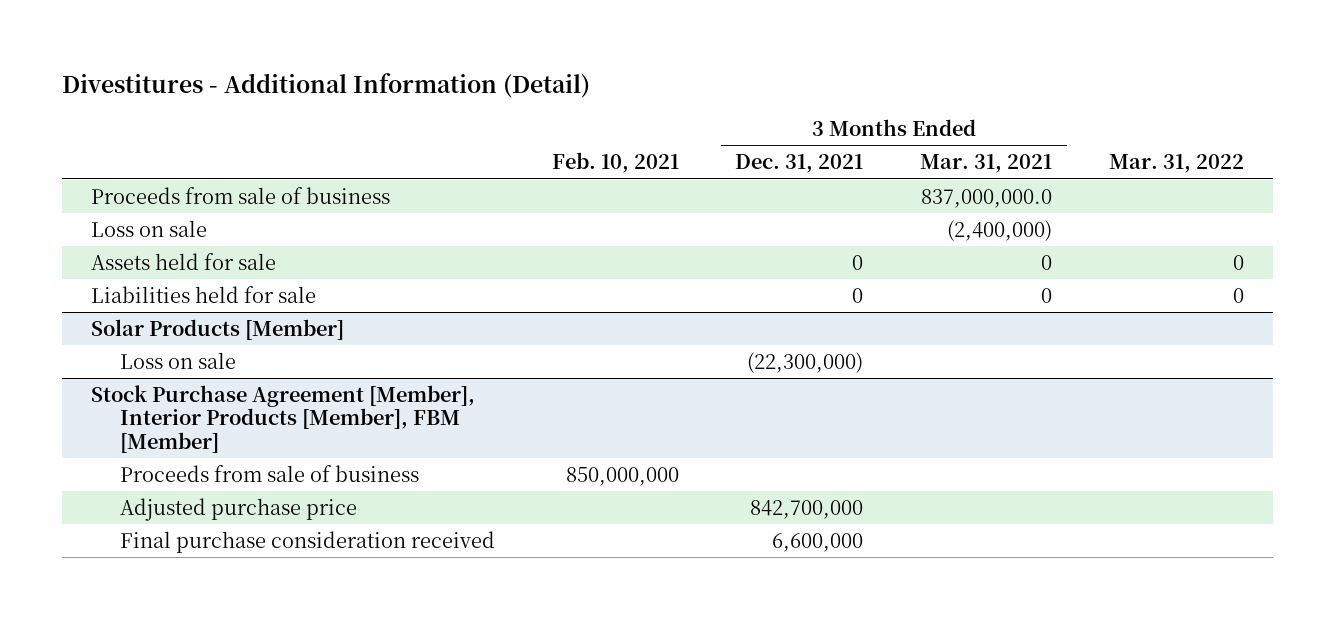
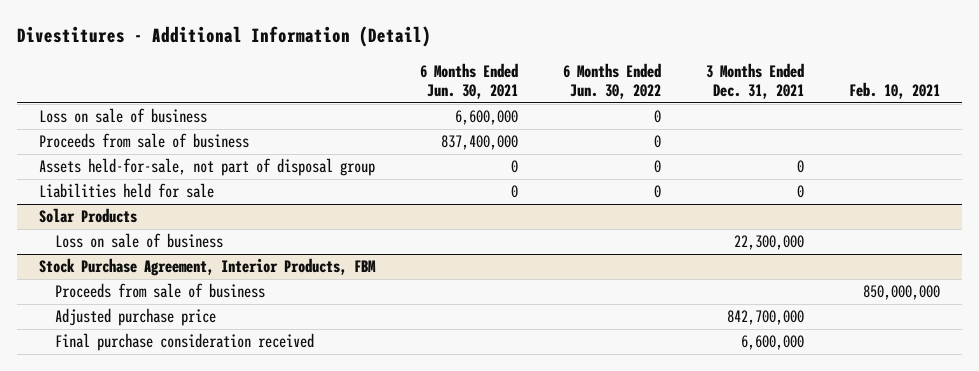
[920,154,1053,174] Mar. 31, 2021 -> none
[1109,154,1245,174] Mar. 31, 2022 -> none
none -> [420,62,519,100] 6 Months Ended Jun. 30, 2021
none -> [562,62,661,100] 6 Months Ended Jun. 30, 2022
none -> [39,108,208,124] Loss on sale of business
[90,219,207,237] Loss on sale -> none
[90,252,276,270] Assets held for sale -> none
none -> [39,158,376,177] Assets held-for-sale, not part of disposal group
[90,318,344,340] Solar Products [Member] -> [39,208,138,224] Solar Products
[119,351,236,369] Loss on sale -> [55,233,224,249] Loss on sale of business
[747,351,864,373] (22,300,000) -> [733,235,804,251] 22,300,000
[90,384,475,454] Stock Purchase Agreement [Member], Interior Products [Member], FBM [Member] -> [39,258,377,277] Stock Purchase Agreement, Interior Products, FBM

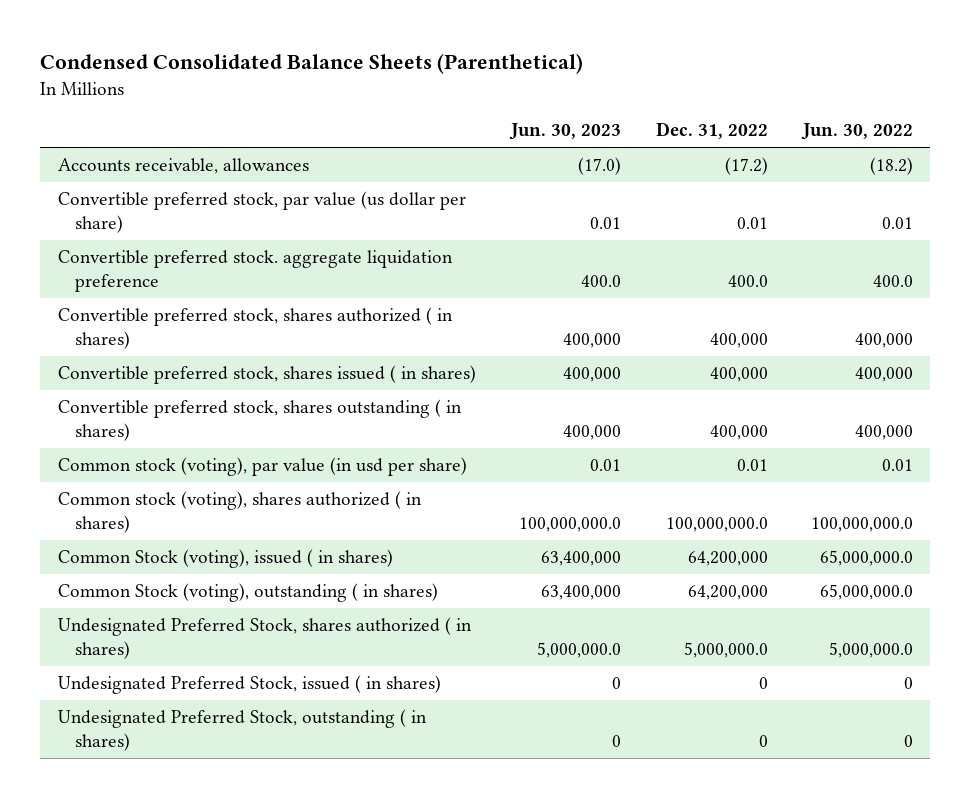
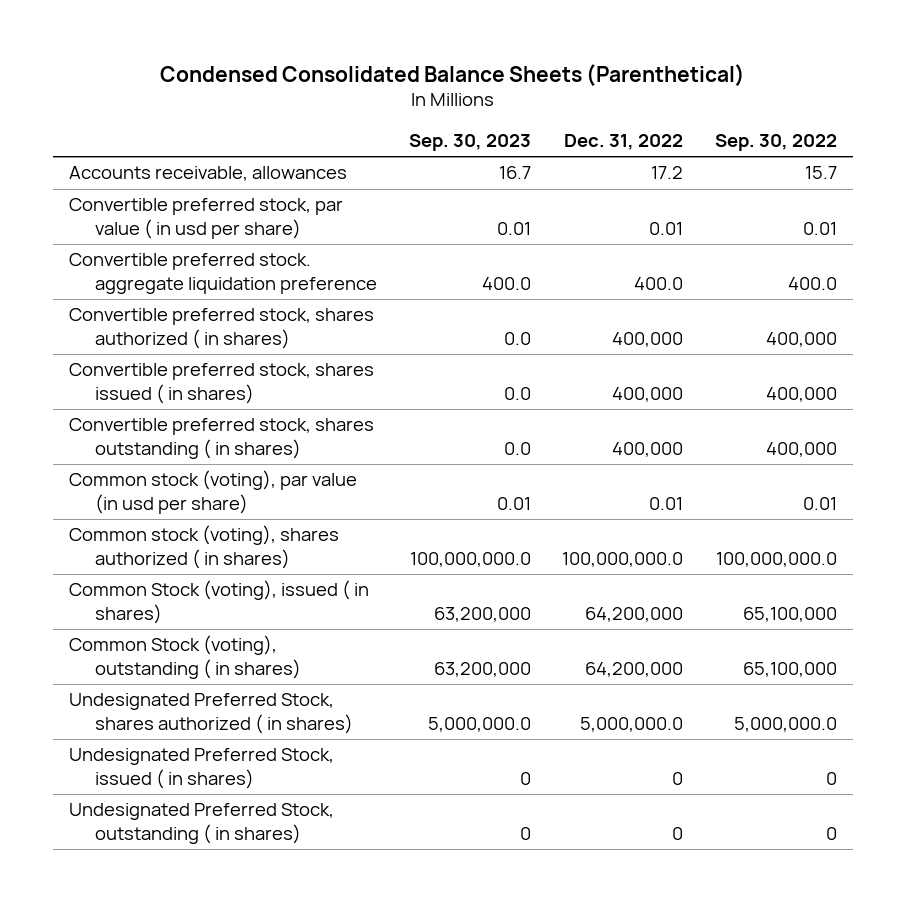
[508,123,621,141] Jun. 30, 2023 -> none
[800,123,913,141] Jun. 30, 2022 -> none
none -> [408,134,531,152] Sep. 30, 2023
none -> [714,134,837,152] Sep. 30, 2022
[724,156,768,175] (17.2) -> [651,166,684,180] 17.2
[57,190,466,234] Convertible preferred stock, par value (us dollar per share) -> [69,198,344,239] Convertible preferred stock, par value ( in usd per share)

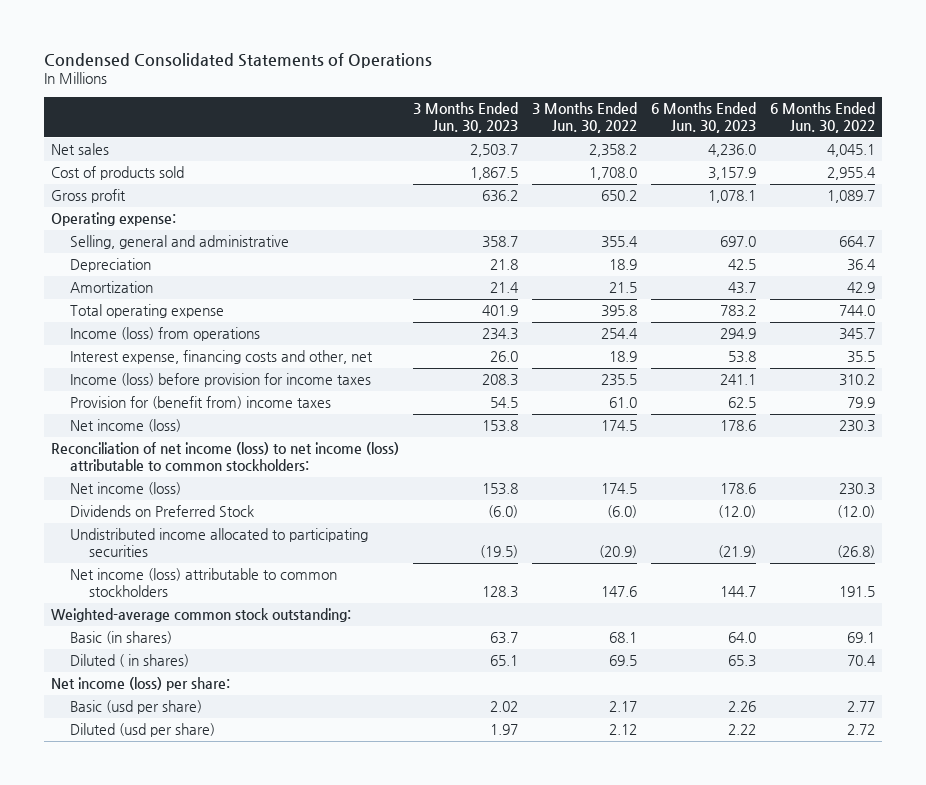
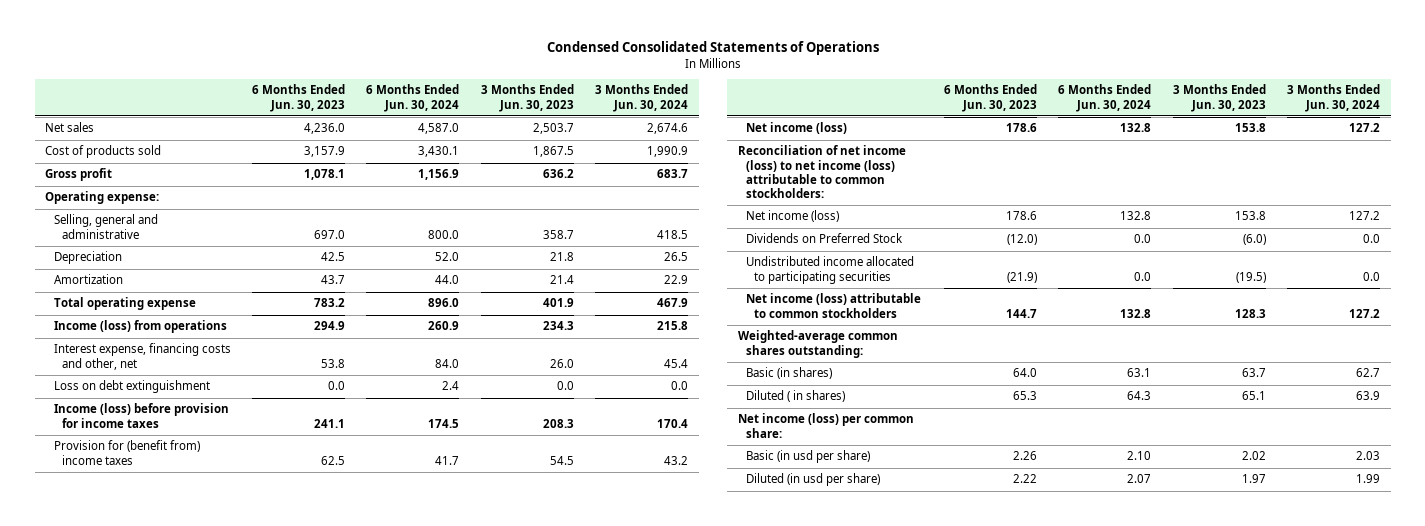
[532,101,638,133] 3 Months Ended Jun. 30, 2022 -> none
[769,101,875,133] 6 Months Ended Jun. 30, 2022 -> none
none -> [366,84,460,112] 6 Months Ended Jun. 30, 2024
none -> [594,84,688,112] 3 Months Ended Jun. 30, 2024
none -> [53,380,210,394] Loss on debt extinguishment
[51,608,352,623] Weighted-average common stock outstanding: -> [737,330,898,358] Weighted-average common shares outstanding:
[51,677,231,692] Net income (loss) per share: -> [737,413,914,438] Net income (loss) per common share:
[70,700,203,715] Basic (usd per share) -> [745,450,870,464] Basic (in usd per share)
[70,723,216,738] Diluted (usd per share) -> [745,473,880,487] Diluted (in usd per share)

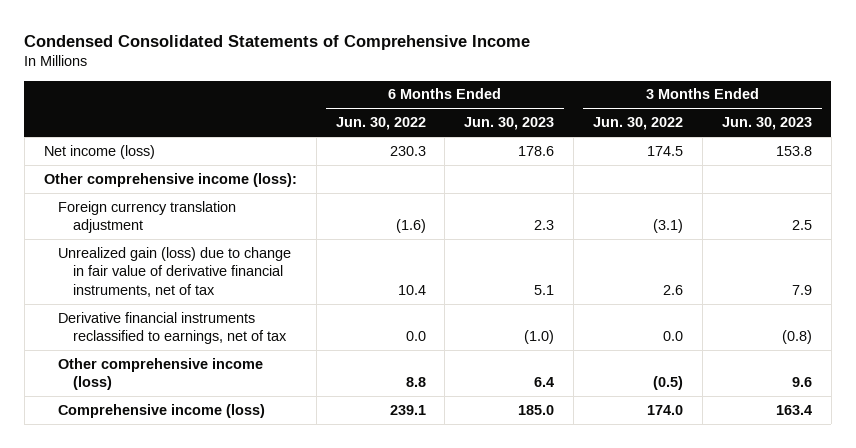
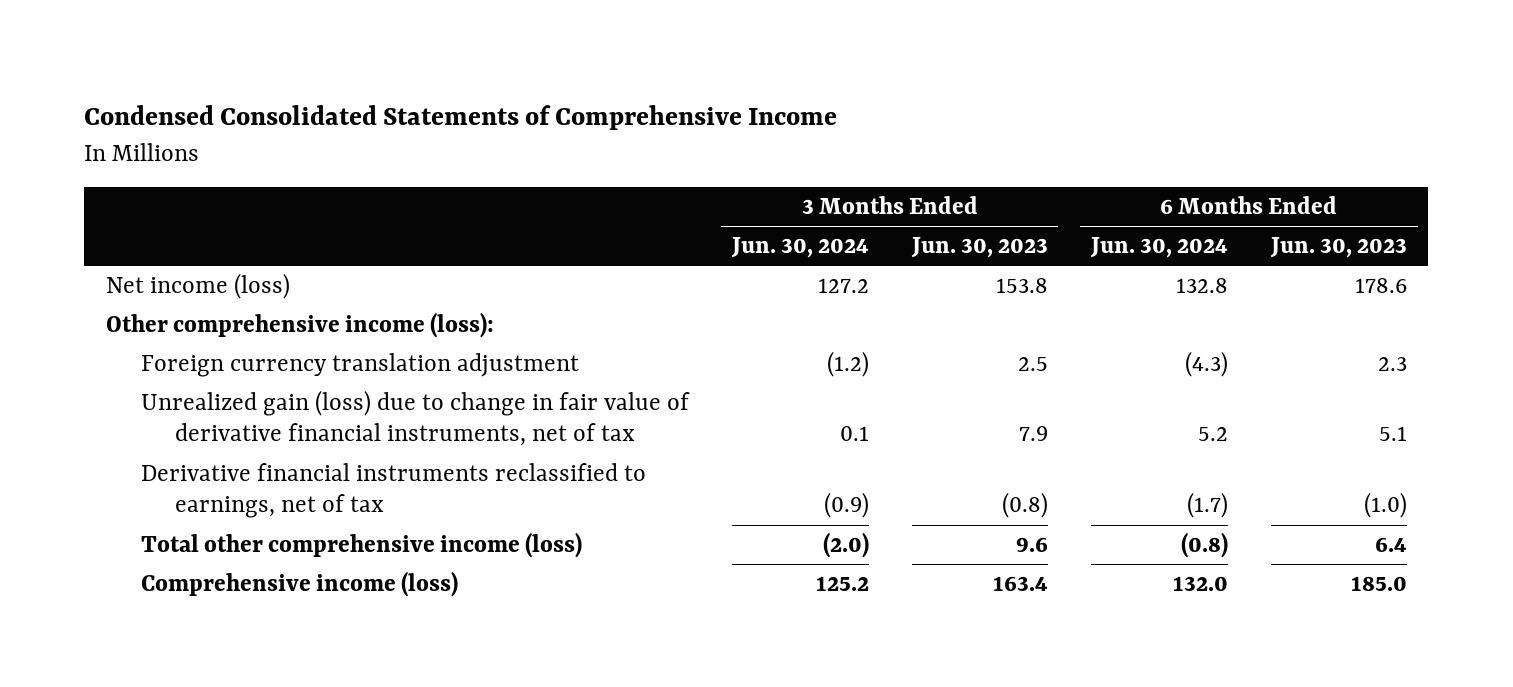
[335,117,426,131] Jun. 30, 2022 -> none
[593,117,684,131] Jun. 30, 2022 -> none
none -> [730,237,869,259] Jun. 30, 2024
none -> [1089,237,1228,259] Jun. 30, 2024
[58,357,264,391] Other comprehensive income (loss) -> [140,532,582,559] Total other comprehensive income (loss)

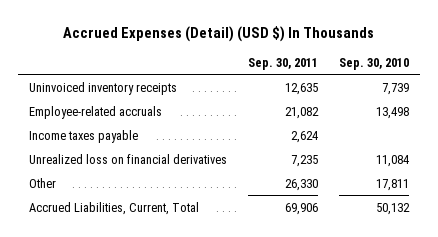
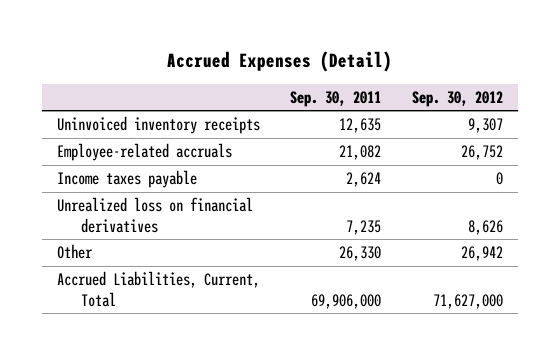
[63,25,375,42] Accrued Expenses (Detail) (USD $) In Thousands -> [166,51,392,73] Accrued Expenses (Detail)
[339,57,410,70] Sep. 30, 2010 -> none
none -> [411,90,503,107] Sep. 30, 2012
[285,202,319,215] 69,906 -> [311,293,382,309] 69,906,000

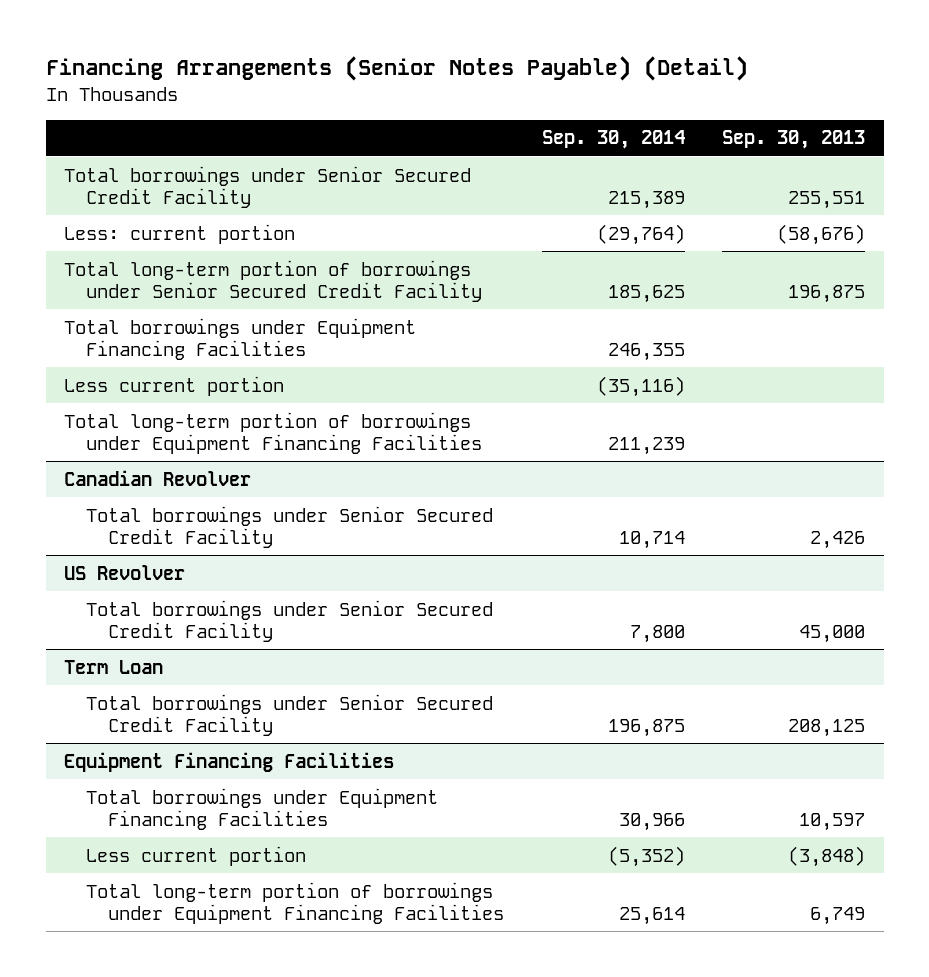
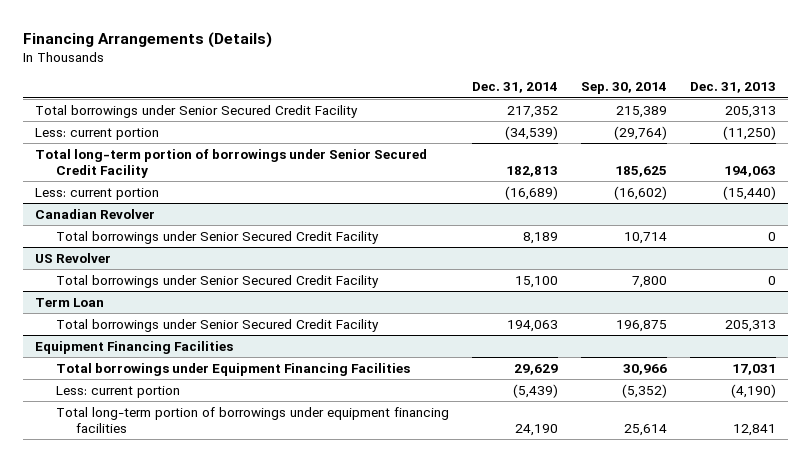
[45,56,748,82] Financing Arrangements (Senior Notes Payable) (Detail) -> [23,31,273,48] Financing Arrangements (Details)
[722,130,866,150] Sep. 30, 2013 -> none
none -> [471,82,558,94] Dec. 31, 2014
none -> [690,82,777,94] Dec. 31, 2013
[64,317,417,360] Total borrowings under Equipment Financing Facilities -> none
[64,411,483,454] Total long-term portion of borrowings under Equipment Financing Facilities -> none
[64,375,285,396] Less current portion -> [34,187,159,200] Less: current portion
[596,375,685,397] (35,116) -> [613,185,667,200] (16,602)
[86,845,307,866] Less current portion -> [55,385,180,398] Less: current portion
[86,881,505,924] Total long-term portion of borrowings under Equipment Financing Facilities -> [55,406,449,433] Total long-term portion of borrowings under equipment financing facilities

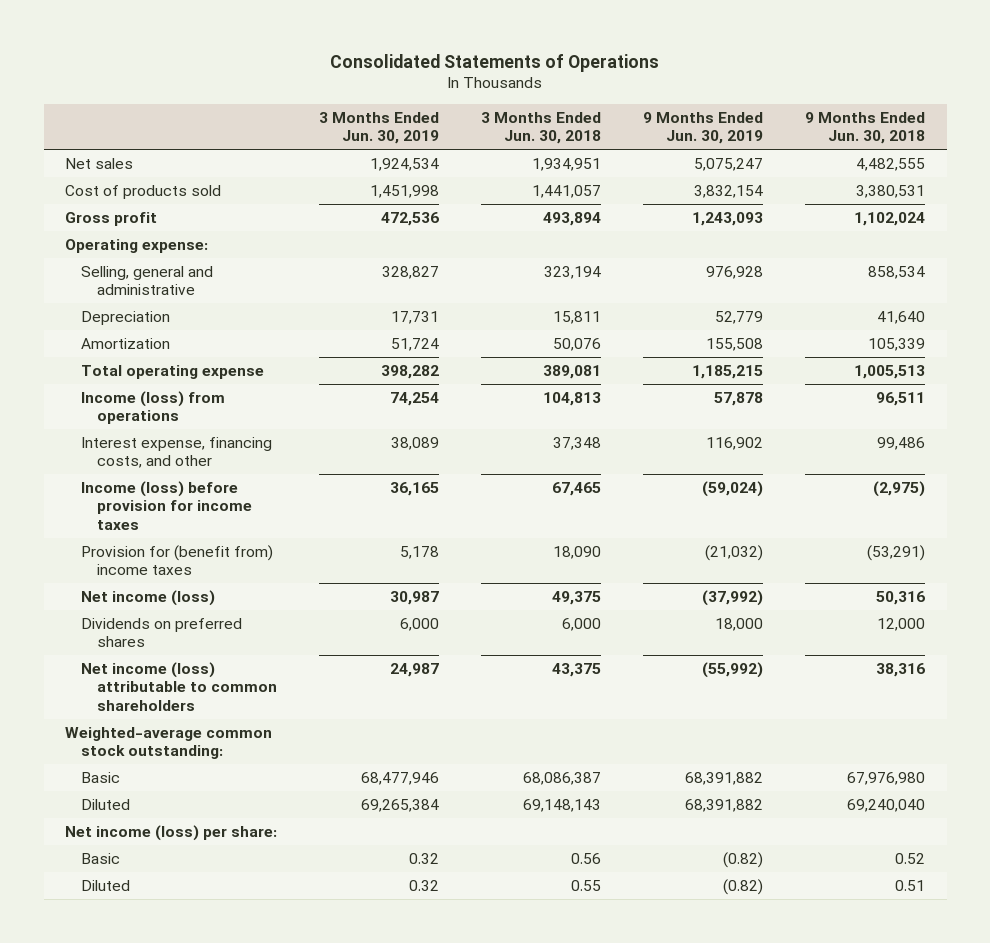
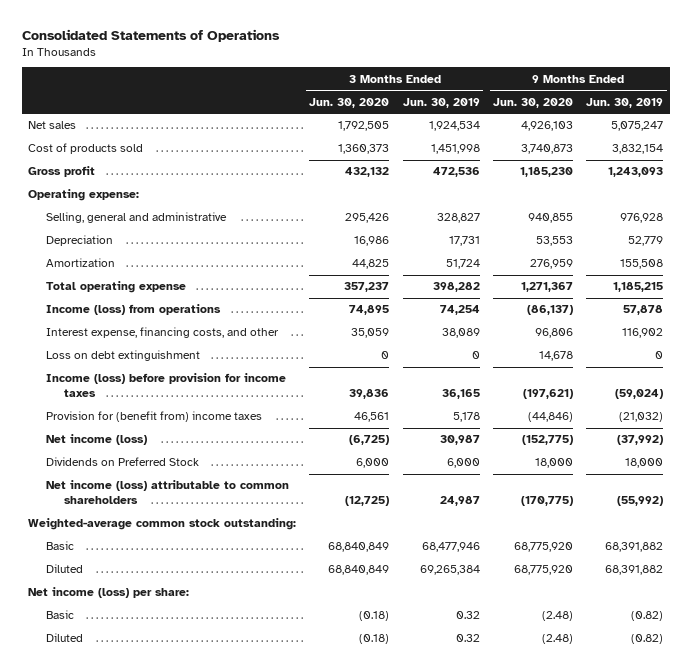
[481,111,602,144] 3 Months Ended Jun. 30, 2018 -> none
[805,111,926,144] 9 Months Ended Jun. 30, 2018 -> none
none -> [309,97,390,108] Jun. 30, 2020
none -> [493,97,574,108] Jun. 30, 2020
none -> [45,350,200,362] Loss on debt extinguishment
[81,618,243,648] Dividends on preferred shares -> [45,457,199,467] Dividends on Preferred Stock

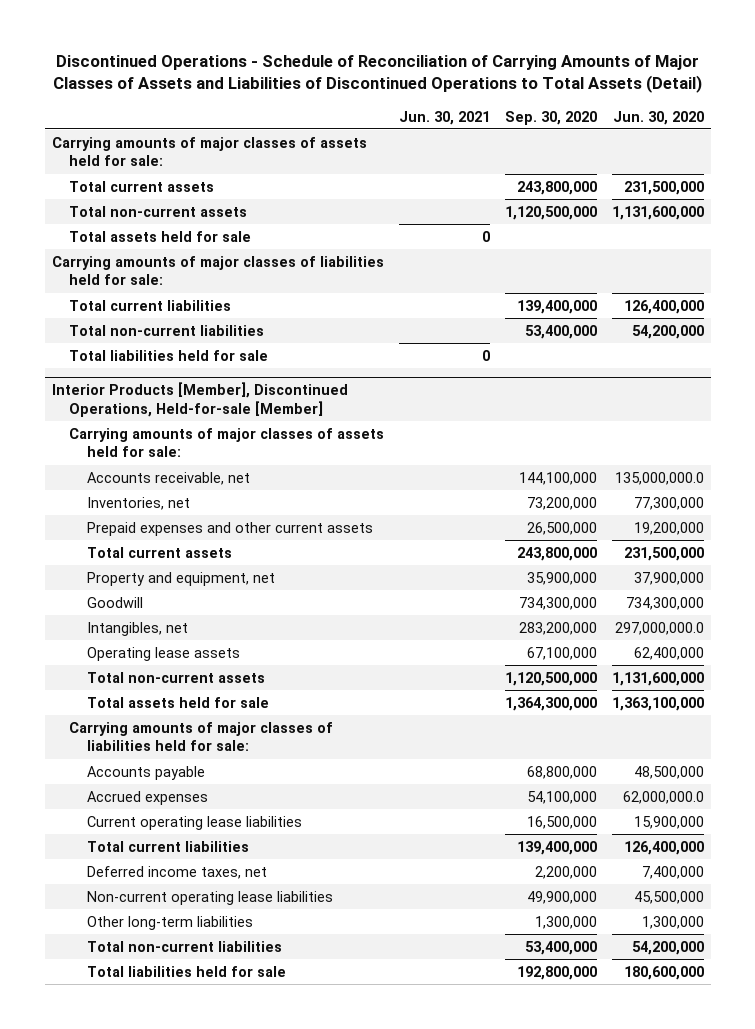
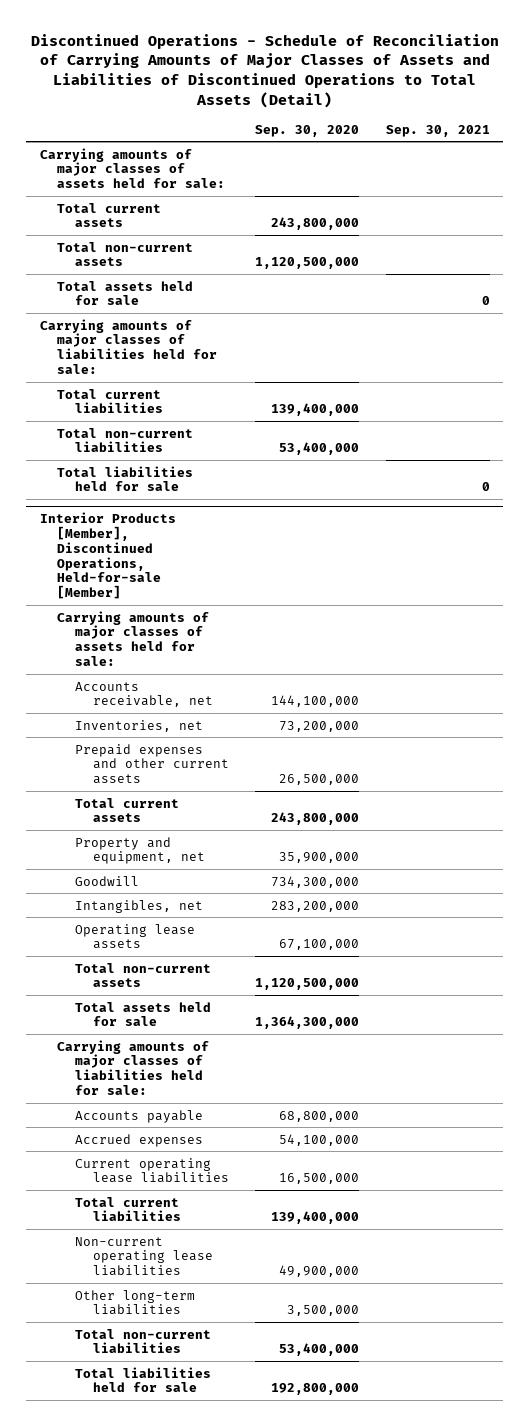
[399,110,491,125] Jun. 30, 2021 -> none
[612,110,704,125] Jun. 30, 2020 -> none
none -> [385,124,490,137] Sep. 30, 2021
[87,865,268,879] Deferred income taxes, net -> none
[534,915,597,929] 1,300,000 -> [287,1305,360,1317] 3,500,000

